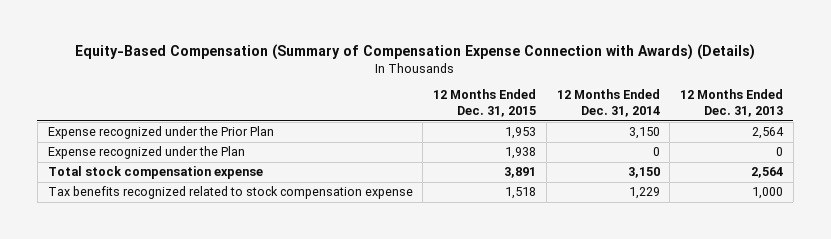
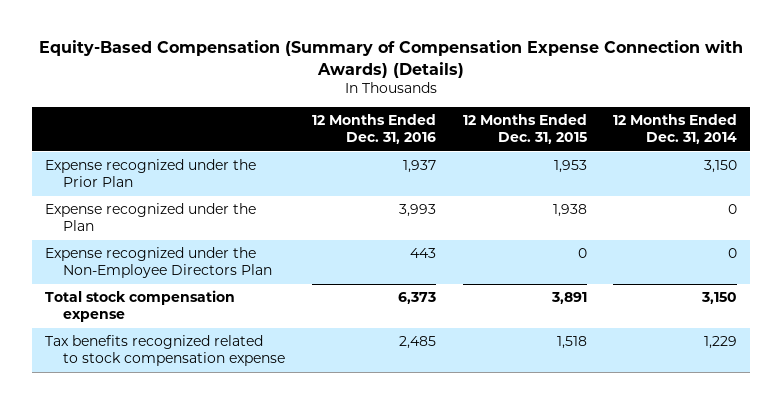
[679,89,783,118] 12 Months Ended Dec. 31, 2013 -> none
none -> [311,113,436,145] 12 Months Ended Dec. 31, 2016
none -> [45,247,273,279] Expense recognized under the Non-Employee Directors Plan

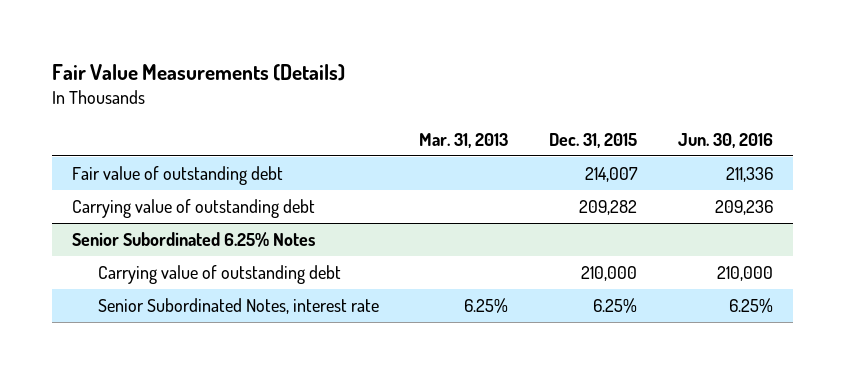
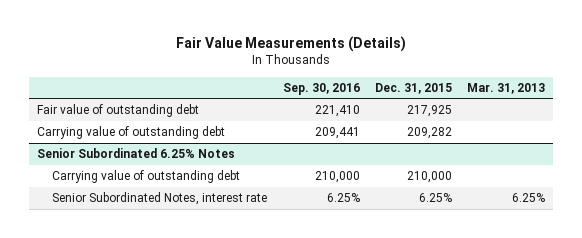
[677,132,773,148] Jun. 30, 2016 -> none
none -> [282,82,360,95] Sep. 30, 2016
[584,167,638,183] 214,007 -> [407,105,453,118] 217,925

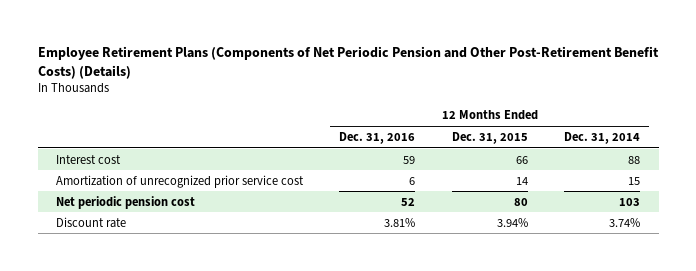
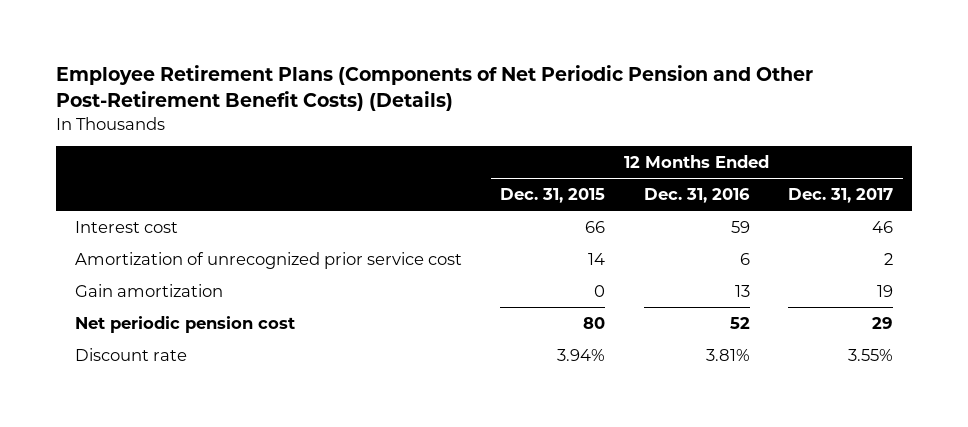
[564,131,641,144] Dec. 31, 2014 -> none
none -> [788,187,894,203] Dec. 31, 2017
none -> [74,283,223,297] Gain amortization

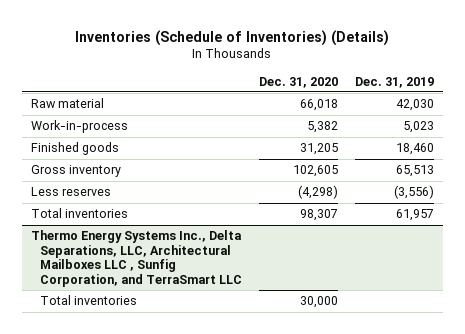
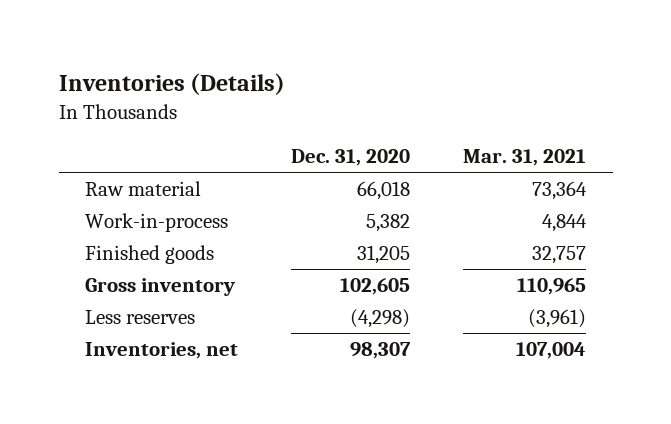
[75,29,390,46] Inventories (Schedule of Inventories) (Details) -> [58,73,285,96] Inventories (Details)
[355,76,435,88] Dec. 31, 2019 -> none
none -> [463,149,587,167] Mar. 31, 2021
[30,230,242,287] Thermo Energy Systems Inc., Delta Separations, LLC, Architectural Mailboxes LLC , Sunfig Corporation, and TerraSmart LLC -> none
[39,295,137,306] Total inventories -> none
[30,208,128,219] Total inventories -> [85,342,239,360] Inventories, net

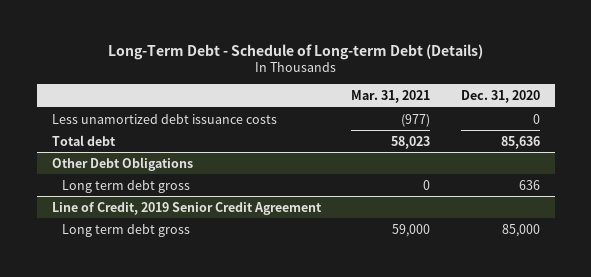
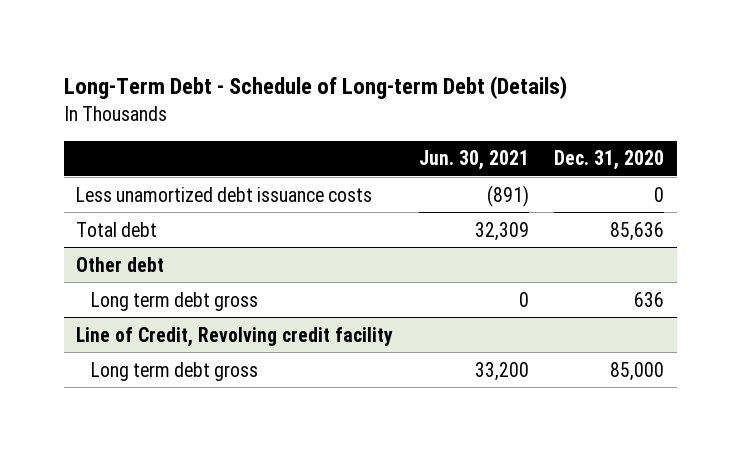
[351,90,431,104] Mar. 31, 2021 -> none
none -> [418,150,529,171] Jun. 30, 2021
[51,156,193,171] Other Debt Obligations -> [76,256,165,272] Other debt
[51,201,322,215] Line of Credit, 2019 Senior Credit Agreement -> none
none -> [76,326,394,347] Line of Credit, Revolving credit facility

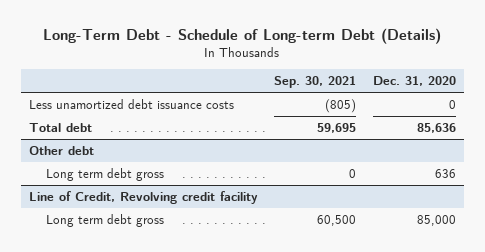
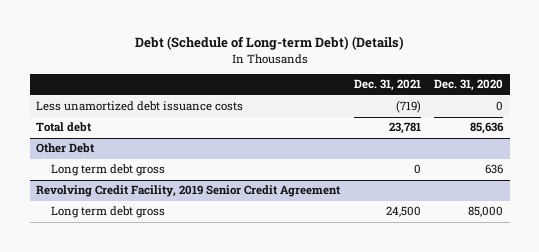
[43,27,442,44] Long-Term Debt - Schedule of Long-term Debt (Details) -> [134,36,404,51] Debt (Schedule of Long-term Debt) (Details)
[274,75,357,88] Sep. 30, 2021 -> none
none -> [353,79,421,92] Dec. 31, 2021
[28,145,94,155] Other debt -> [36,143,96,154] Other Debt
[28,190,258,204] Line of Credit, Revolving credit facility -> none
none -> [36,185,342,198] Revolving Credit Facility, 2019 Senior Credit Agreement

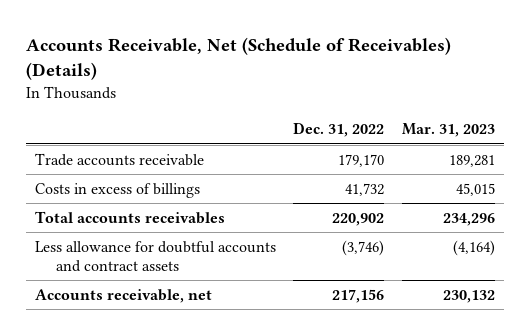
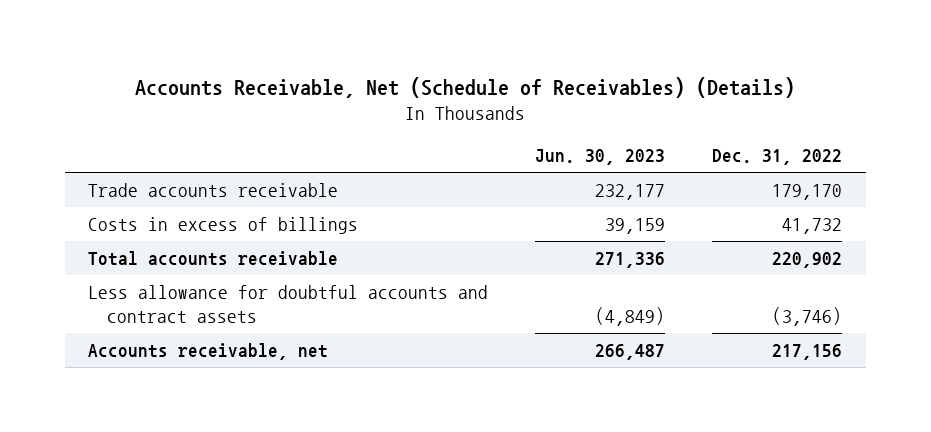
[402,123,496,138] Mar. 31, 2023 -> none
none -> [535,148,666,165] Jun. 30, 2023
[34,210,225,224] Total accounts receivables -> [88,251,339,267] Total accounts receivable

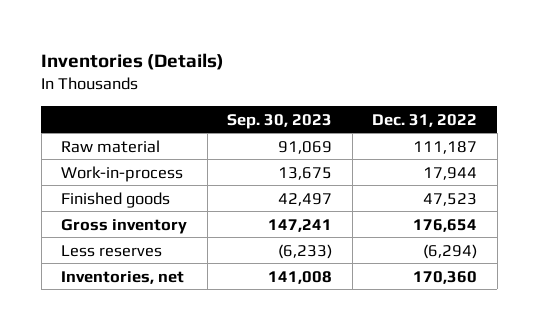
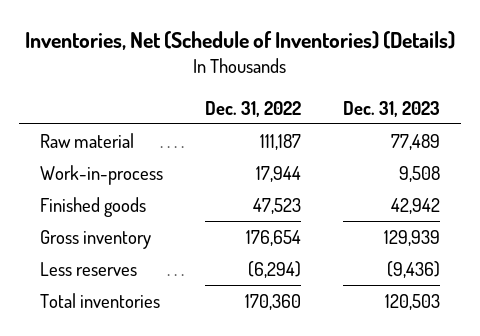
[41,52,225,70] Inventories (Details) -> [24,31,455,51] Inventories, Net (Schedule of Inventories) (Details)
[227,113,333,129] Sep. 30, 2023 -> none
none -> [342,100,440,117] Dec. 31, 2023
[61,270,185,284] Inventories, net -> [40,292,161,308] Total inventories

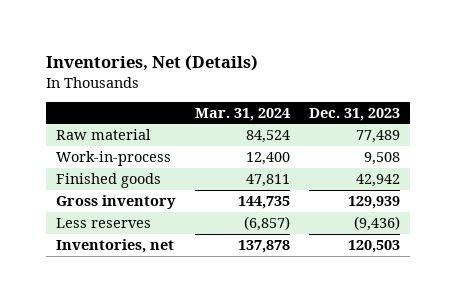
[24,31,455,51] Inventories, Net (Schedule of Inventories) (Details) -> [46,55,259,72] Inventories, Net (Details)
[204,100,301,117] Dec. 31, 2022 -> none
none -> [194,107,290,121] Mar. 31, 2024
[40,292,161,308] Total inventories -> [55,238,174,253] Inventories, net

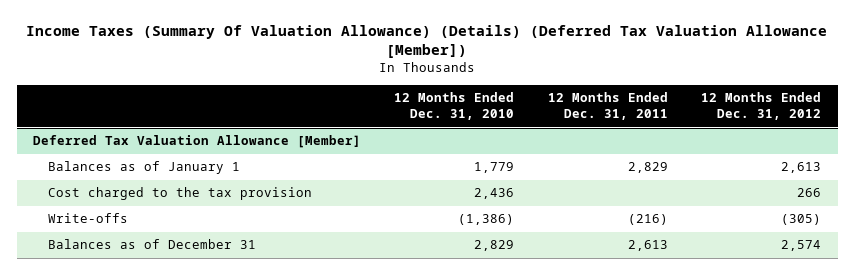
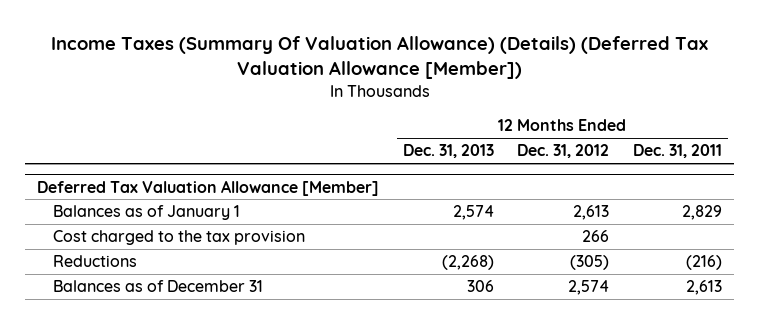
[394,92,515,121] 12 Months Ended Dec. 31, 2010 -> none
none -> [402,144,494,159] Dec. 31, 2013
[48,213,129,224] Write-offs -> [52,255,137,268] Reductions

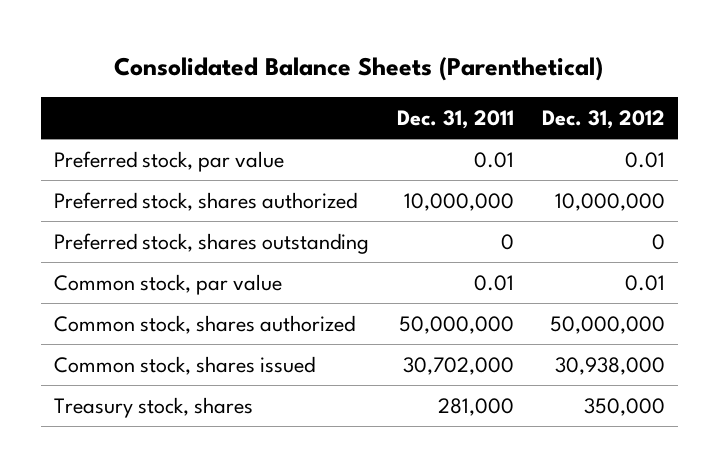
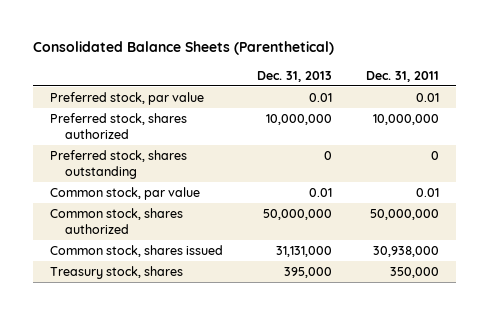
[541,110,665,130] Dec. 31, 2012 -> none
none -> [256,70,332,82] Dec. 31, 2013
[402,356,514,375] 30,702,000 -> [372,245,439,257] 30,938,000
[437,397,514,416] 281,000 -> [389,266,439,278] 350,000

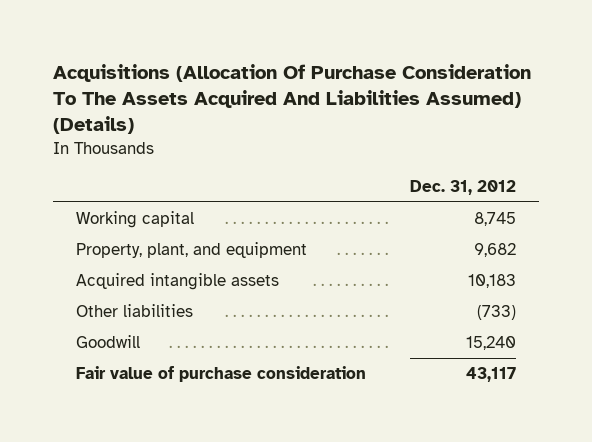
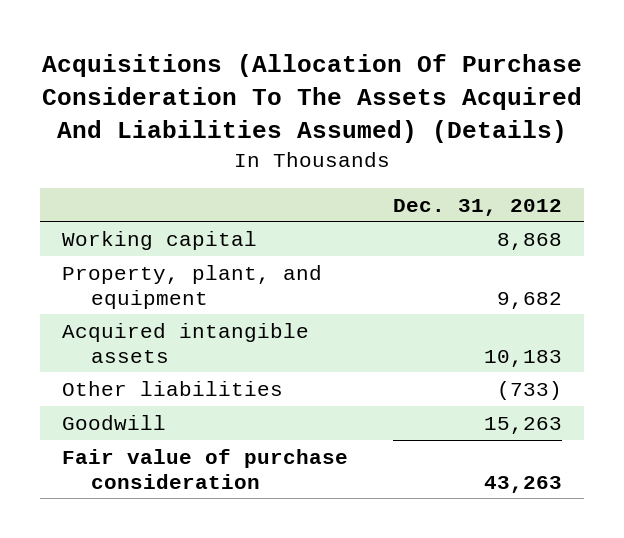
[474,212,517,227] 8,745 -> [496,232,562,250] 8,868
[466,336,517,351] 15,240 -> [483,416,562,434] 15,263
[466,367,517,383] 43,117 -> [483,475,562,493] 43,263

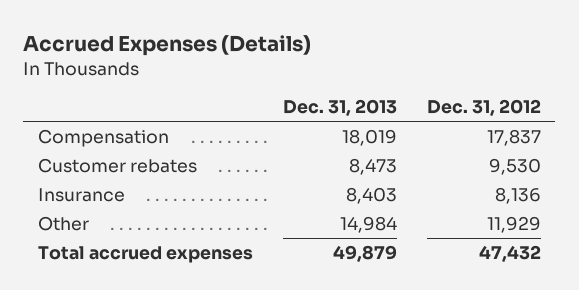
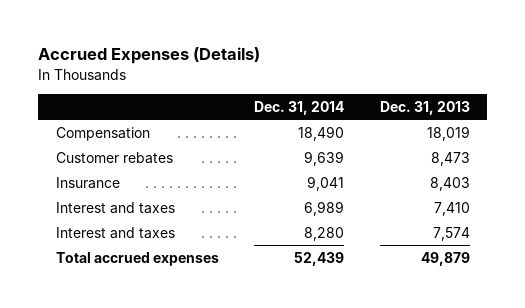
[426,99,541,117] Dec. 31, 2012 -> none
none -> [254,100,345,115] Dec. 31, 2014
[38,215,90,231] Other -> none
none -> [55,201,175,214] Interest and taxes
none -> [55,226,175,239] Interest and taxes

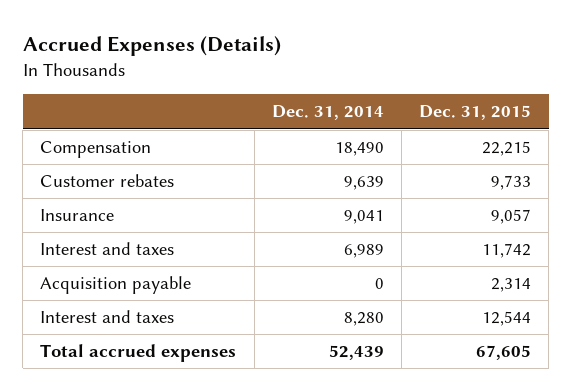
[379,100,470,115] Dec. 31, 2013 -> none
none -> [419,105,532,121] Dec. 31, 2015
none -> [40,276,192,295] Acquisition payable

